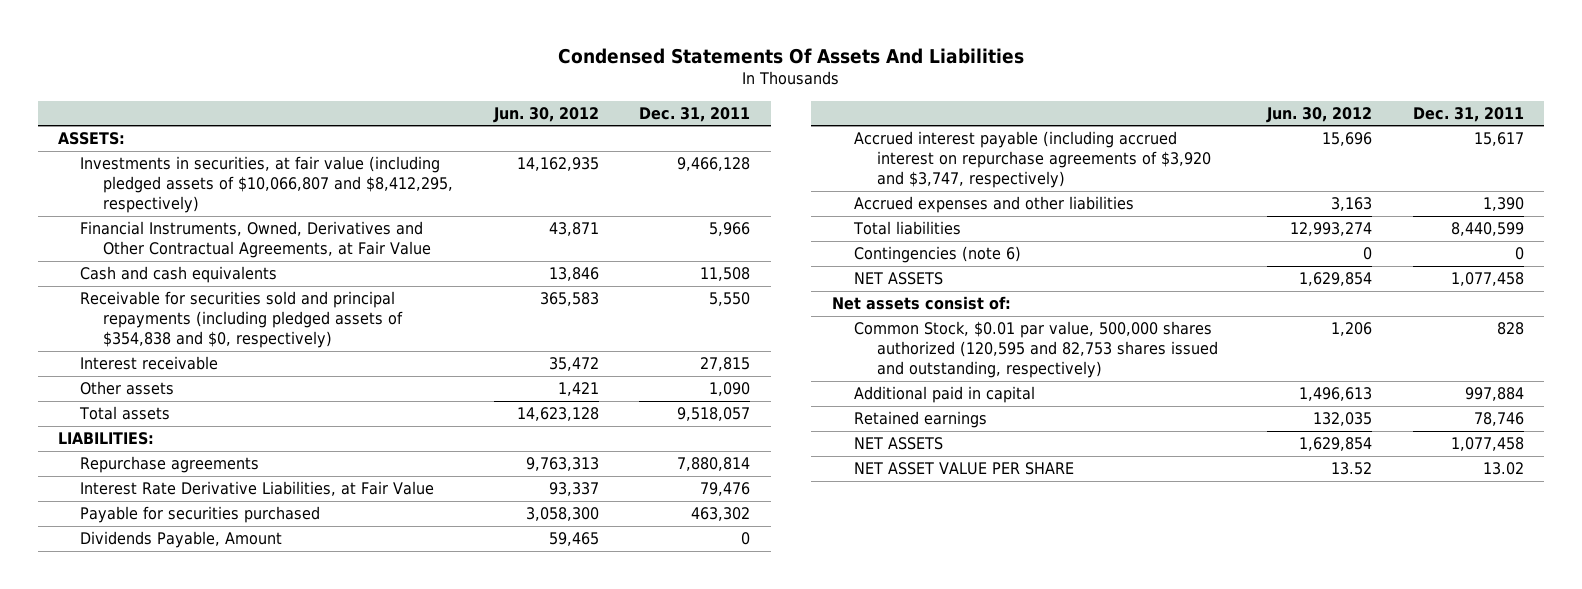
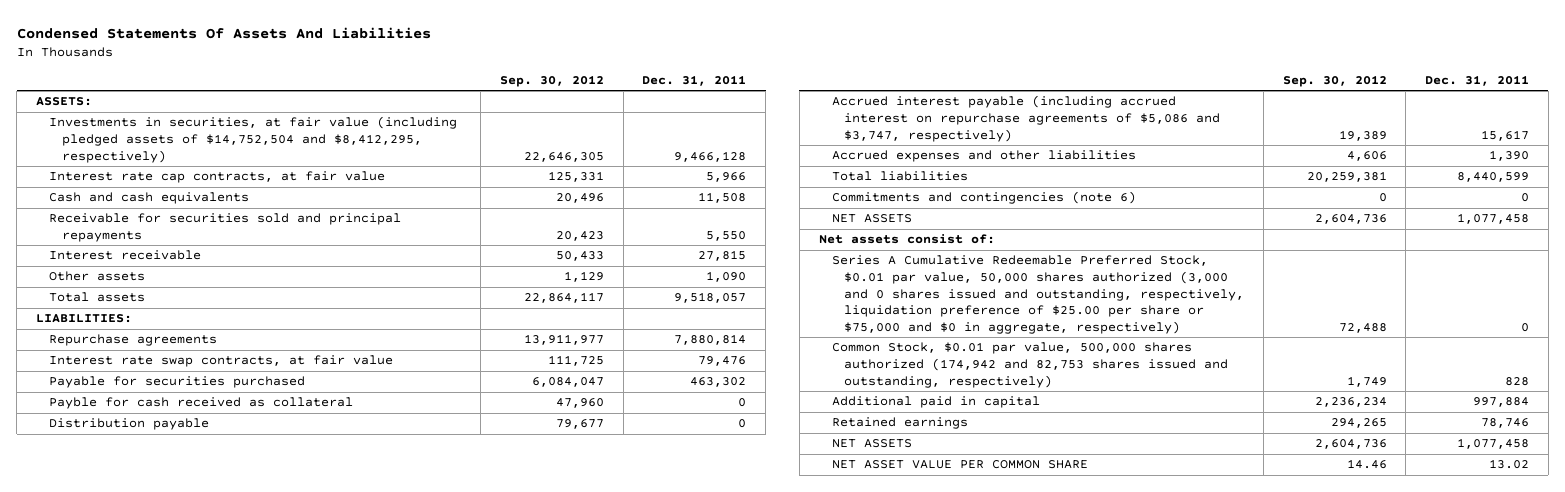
[492,106,599,123] Jun. 30, 2012 -> none
none -> [500,74,605,87] Sep. 30, 2012
[80,156,453,214] Investments in securities, at fair value (including pledged assets of $10,066,807 and $8,412,295, respectively) -> [48,116,457,163] Investments in securities, at fair value (including pledged assets of $14,752,504 and $8,412,295, respectively)
[80,221,431,259] Financial Instruments, Owned, Derivatives and Other Contractual Agreements, at Fair Value -> [48,171,385,184] Interest rate cap contracts, at fair value
[80,291,403,349] Receivable for securities sold and principal repayments (including pledged assets of $354,838 and $0, respectively) -> [48,213,401,242] Receivable for securities sold and principal repayments
[80,481,435,497] Interest Rate Derivative Liabilities, at Fair Value -> [48,355,393,368] Interest rate swap contracts, at fair value
[80,531,283,549] Dividends Payable, Amount -> none
none -> [48,397,353,410] Payble for cash received as collateral
none -> [48,418,209,431] Distribution payable
[854,131,1211,189] Accrued interest payable (including accrued interest on repurchase agreements of $3,920 and $3,747, respectively) -> [831,95,1221,142] Accrued interest payable (including accrued interest on repurchase agreements of $5,086 and $3,747, respectively)
[854,246,1022,264] Contingencies (note 6) -> [831,191,1136,205] Commitments and contingencies (note 6)
none -> [831,255,1245,334] Series A Cumulative Redeemable Preferred Stock, $0.01 par value, 50,000 shares authorized (3,000 and 0 shares issued and outstanding, respectively, liquidation preference of $25.00 per share or $75,000 and $0 in aggregate, respectively)
[854,321,1218,379] Common Stock, $0.01 par value, 500,000 shares authorized (120,595 and 82,753 shares issued and outstanding, respectively) -> [831,342,1229,388] Common Stock, $0.01 par value, 500,000 shares authorized (174,942 and 82,753 shares issued and outstanding, respectively)
[854,462,1075,476] NET ASSET VALUE PER SHARE -> [831,460,1088,470] NET ASSET VALUE PER COMMON SHARE

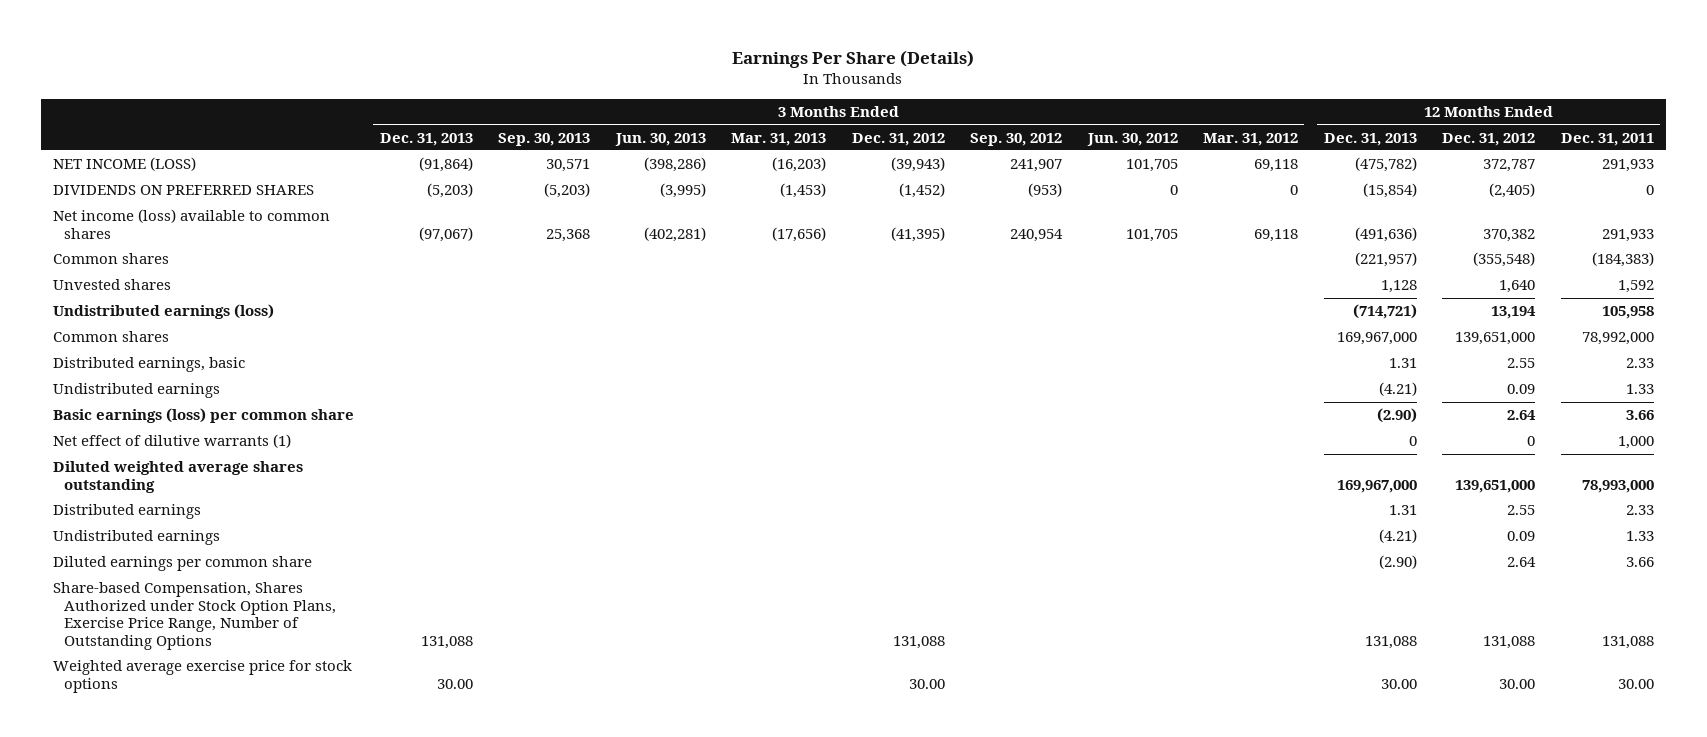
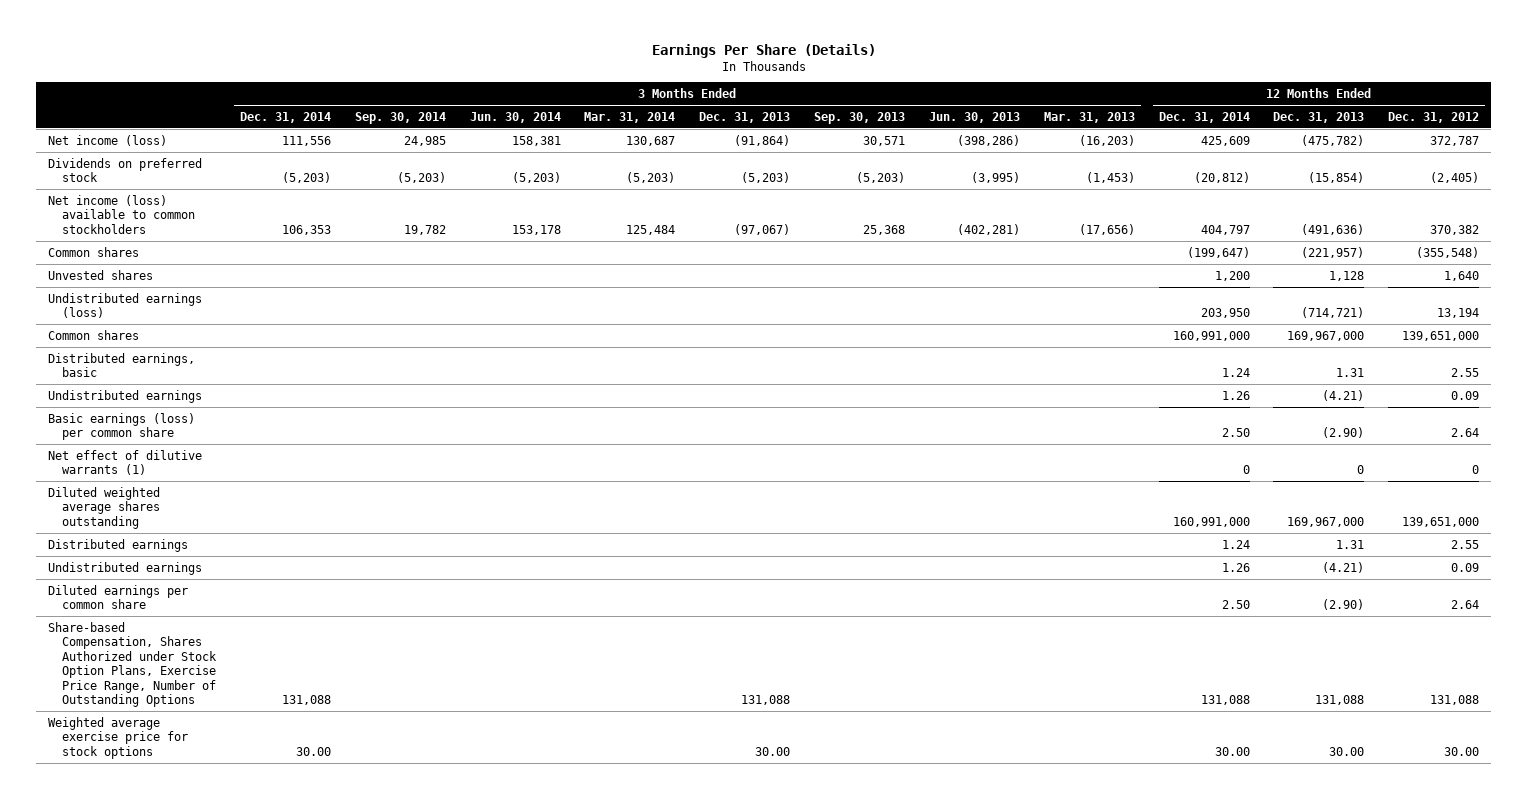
[851,132,945,146] Dec. 31, 2012 -> none
[970,132,1063,146] Sep. 30, 2012 -> none
[1086,132,1178,146] Jun. 30, 2012 -> none
[1203,132,1299,146] Mar. 31, 2012 -> none
[1560,132,1654,146] Dec. 31, 2011 -> none
none -> [239,111,331,123] Dec. 31, 2014
none -> [354,111,446,124] Sep. 30, 2014
none -> [469,111,561,123] Jun. 30, 2014
none -> [584,111,676,123] Mar. 31, 2014
none -> [1158,111,1250,123] Dec. 31, 2014
[53,157,197,172] NET INCOME (LOSS) -> [48,134,168,146] Net income (loss)
[53,185,315,196] DIVIDENDS ON PREFERRED SHARES -> [48,157,203,183] Dividends on preferred stock
[53,209,331,239] Net income (loss) available to common shares -> [48,194,196,234] Net income (loss) available to common stockholders

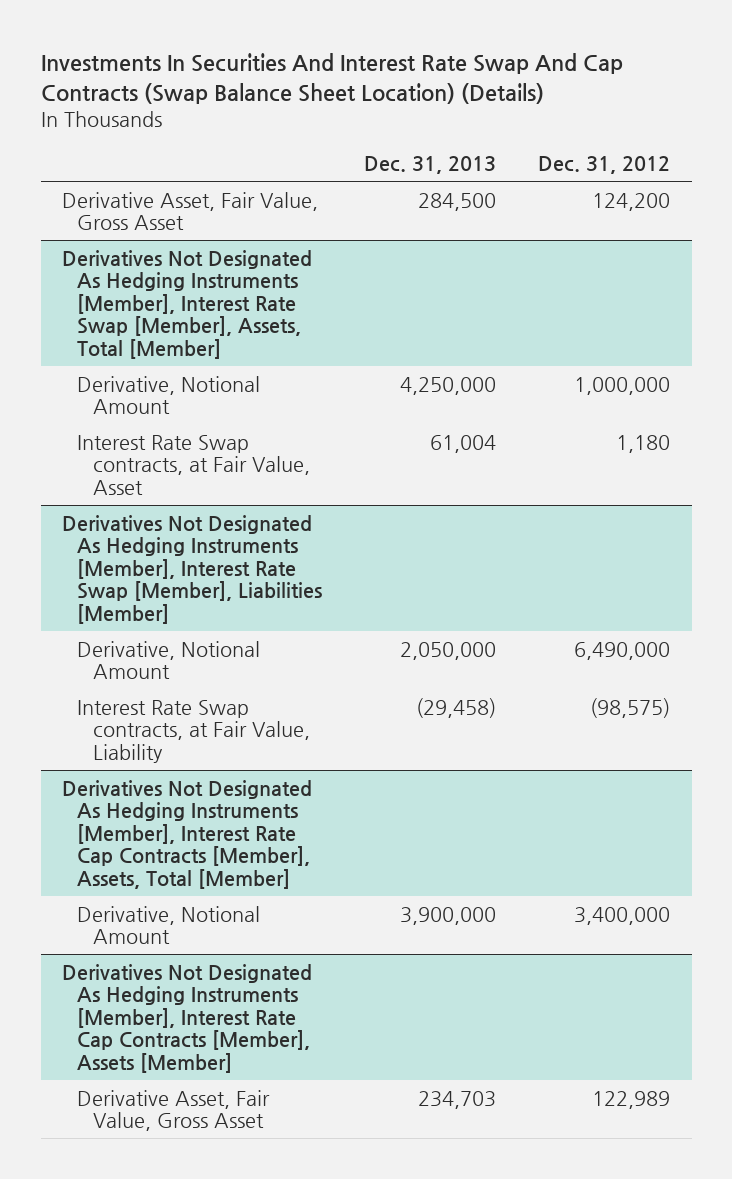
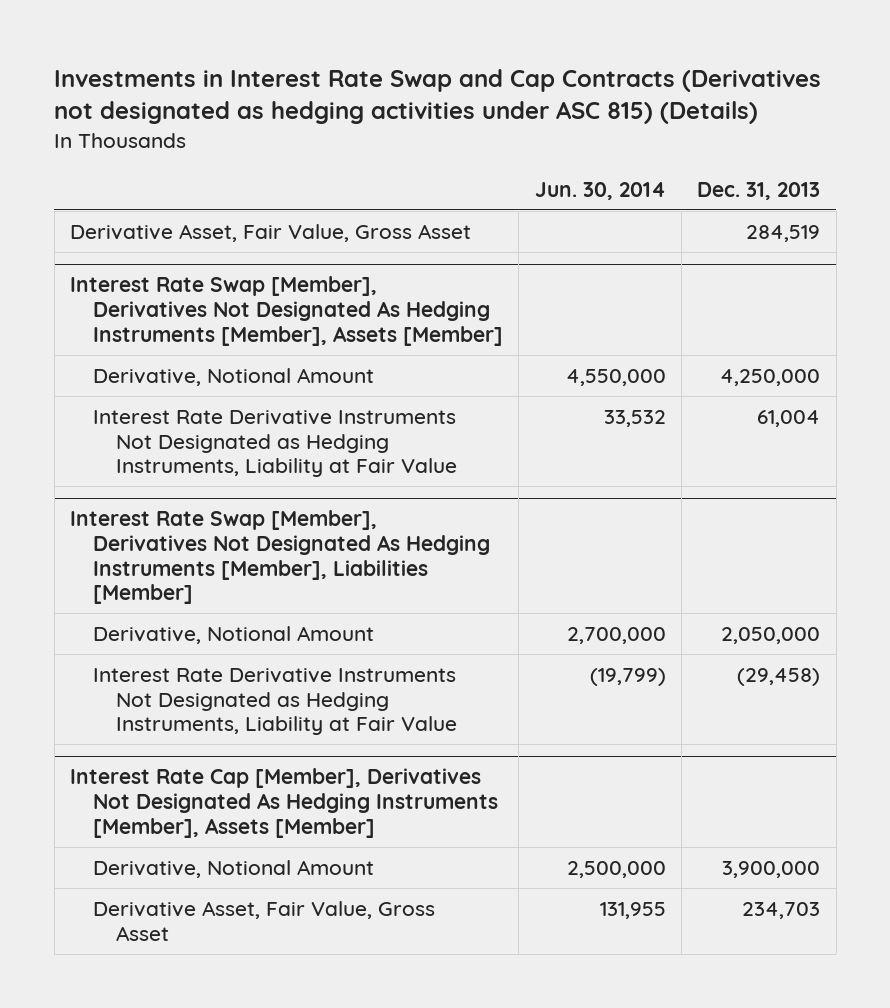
[40,53,623,105] Investments In Securities And Interest Rate Swap And Cap Contracts (Swap Balance Sheet Location) (Details) -> [54,68,822,125] Investments in Interest Rate Swap and Cap Contracts (Derivatives not designated as hedging activities under ASC 815) (Details)
[538,156,671,175] Dec. 31, 2012 -> none
none -> [534,181,666,200] Jun. 30, 2014
[418,192,497,211] 284,500 -> [746,225,821,243] 284,519
[61,249,312,359] Derivatives Not Designated As Hedging Instruments [Member], Interest Rate Swap [Member], Assets, Total [Member] -> [70,276,503,346] Interest Rate Swap [Member], Derivatives Not Designated As Hedging Instruments [Member], Assets [Member]
[77,434,310,495] Interest Rate Swap contracts, at Fair Value, Asset -> [92,410,457,478] Interest Rate Derivative Instruments Not Designated as Hedging Instruments, Liability at Fair Value
[61,514,323,624] Derivatives Not Designated As Hedging Instruments [Member], Interest Rate Swap [Member], Liabilities [Member] -> [70,510,490,605] Interest Rate Swap [Member], Derivatives Not Designated As Hedging Instruments [Member], Liabilities [Member]
[77,699,310,763] Interest Rate Swap contracts, at Fair Value, Liability -> [92,668,457,736] Interest Rate Derivative Instruments Not Designated as Hedging Instruments, Liability at Fair Value
[61,779,312,889] Derivatives Not Designated As Hedging Instruments [Member], Interest Rate Cap Contracts [Member], Assets, Total [Member] -> [70,768,498,838] Interest Rate Cap [Member], Derivatives Not Designated As Hedging Instruments [Member], Assets [Member]
[61,963,312,1073] Derivatives Not Designated As Hedging Instruments [Member], Interest Rate Cap Contracts [Member], Assets [Member] -> none

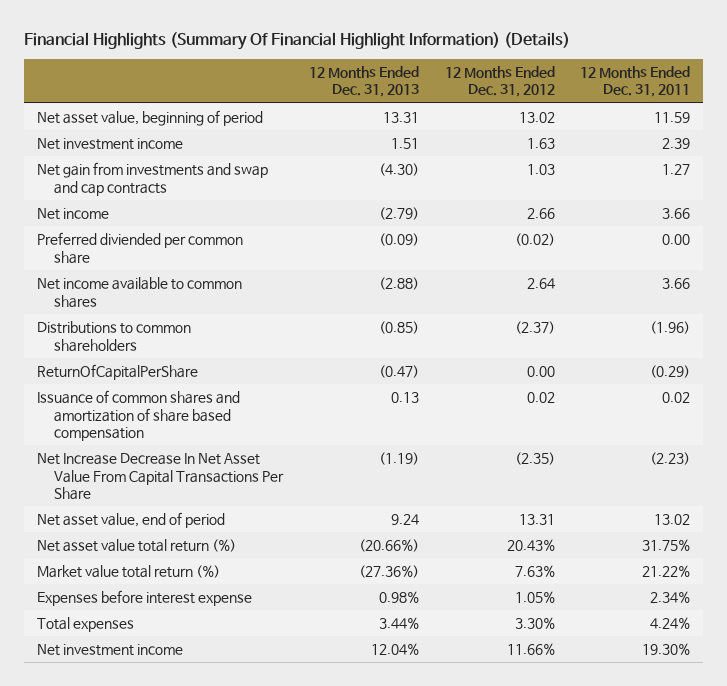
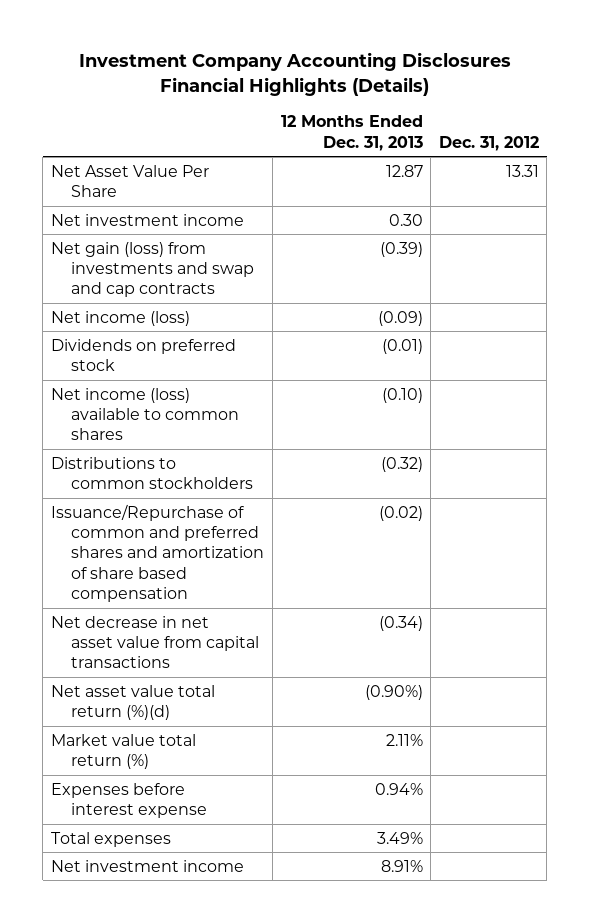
[23,32,570,51] Financial Highlights (Summary Of Financial Highlight Information) (Details) -> [78,52,511,96] Investment Company Accounting Disclosures Financial Highlights (Details)
[444,65,555,98] 12 Months Ended Dec. 31, 2012 -> none
[580,65,691,98] 12 Months Ended Dec. 31, 2011 -> none
none -> [438,135,539,151] Dec. 31, 2012
[36,232,243,264] Preferred diviended per common share -> none
[36,364,198,381] ReturnOfCapitalPerShare -> none
[36,512,225,529] Net asset value, end of period -> none
[36,110,263,127] Net asset value, beginning of period -> [50,164,209,197] Net Asset Value Per Share
[383,112,420,124] 13.31 -> [385,164,423,177] 12.87
[391,138,420,150] 1.51 -> [388,213,423,226] 0.30
[36,162,268,196] Net gain from investments and swap and cap contracts -> [50,241,255,298] Net gain (loss) from investments and swap and cap contracts
[379,163,420,177] (4.30) -> [379,241,423,257] (0.39)
[36,208,109,221] Net income -> [50,310,190,326] Net income (loss)
[379,207,420,221] (2.79) -> [377,310,423,326] (0.09)
none -> [50,338,236,371] Dividends on preferred stock
[36,277,242,308] Net income available to common shares -> [50,387,240,441] Net income (loss) available to common shares
[379,277,420,291] (2.88) -> [381,387,423,403] (0.10)
[36,321,191,352] Distributions to common shareholders -> [50,456,254,489] Distributions to common stockholders
[379,321,420,335] (0.85) -> [380,456,423,472] (0.32)
[36,390,240,442] Issuance of common shares and amortization of share based compensation -> [50,503,265,603] Issuance/Repurchase of common and preferred shares and amortization of share based compensation
[391,392,420,404] 0.13 -> [378,505,423,521] (0.02)
[36,453,285,501] Net Increase Decrease In Net Asset Value From Capital Transactions Per Share -> [50,615,260,669] Net decrease in net asset value from capital transactions
[379,452,420,466] (1.19) -> [378,615,423,631] (0.34)
[36,539,236,553] Net asset value total return (%) -> [50,684,215,720] Net asset value total return (%)(d)
[359,539,420,553] (20.66%) -> [364,684,423,700] (0.90%)
[359,565,420,579] (27.36%) -> [385,733,423,746] 2.11%
[379,591,420,604] 0.98% -> [374,782,423,795] 0.94%
[379,617,420,630] 3.44% -> [376,831,423,844] 3.49%
[371,643,420,656] 12.04% -> [380,859,423,872] 8.91%

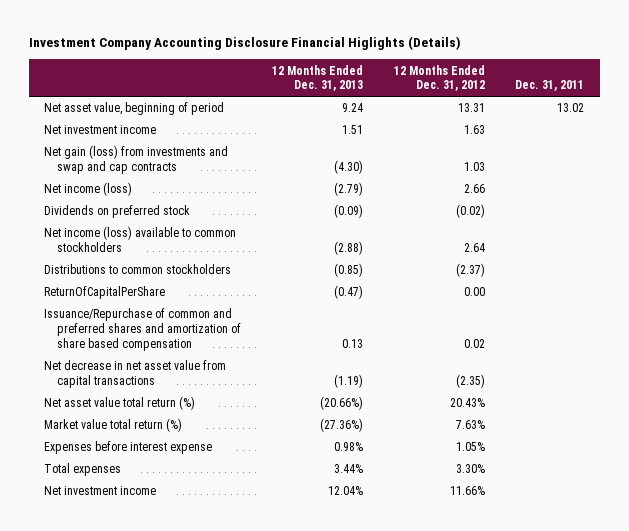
[78,52,511,96] Investment Company Accounting Disclosures Financial Highlights (Details) -> [28,36,461,51] Investment Company Accounting Disclosure Financial Higlights (Details)
[438,135,539,151] Dec. 31, 2012 -> none
none -> [393,64,485,92] 12 Months Ended Dec. 31, 2012
none -> [515,80,585,92] Dec. 31, 2011
[50,164,209,197] Net Asset Value Per Share -> [44,102,225,116] Net asset value, beginning of period
[385,164,423,177] 12.87 -> [341,103,363,113] 9.24
[388,213,423,226] 0.30 -> [341,125,363,135] 1.51
[379,241,423,257] (0.39) -> [333,160,363,175] (4.30)
[377,310,423,326] (0.09) -> [333,182,363,197] (2.79)
[381,338,423,354] (0.01) -> [333,204,363,219] (0.09)
[50,387,240,441] Net income (loss) available to common shares -> [44,226,237,253] Net income (loss) available to common stockholders
[381,387,423,403] (0.10) -> [333,241,363,256] (2.88)
[380,456,423,472] (0.32) -> [333,263,363,278] (0.85)
none -> [44,286,166,300] ReturnOfCapitalPerShare
[378,505,423,521] (0.02) -> [341,338,363,348] 0.13
[378,615,423,631] (0.34) -> [333,374,363,389] (1.19)
[50,684,215,720] Net asset value total return (%)(d) -> [44,396,196,411] Net asset value total return (%)
[364,684,423,700] (0.90%) -> [319,396,363,411] (20.66%)
[385,733,423,746] 2.11% -> [319,418,363,433] (27.36%)
[374,782,423,795] 0.94% -> [333,442,363,452] 0.98%
[376,831,423,844] 3.49% -> [333,464,363,474] 3.44%
[380,859,423,872] 8.91% -> [327,486,363,496] 12.04%

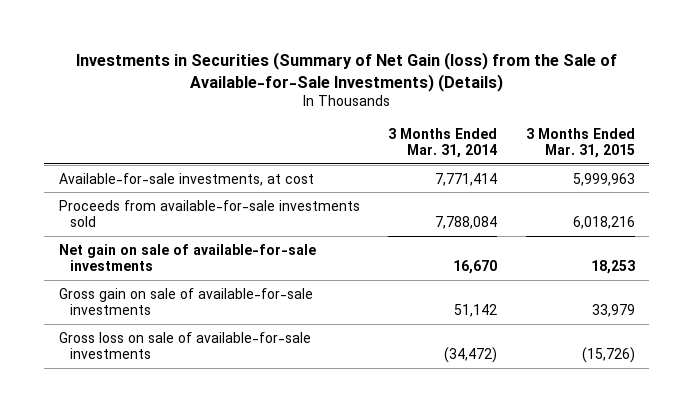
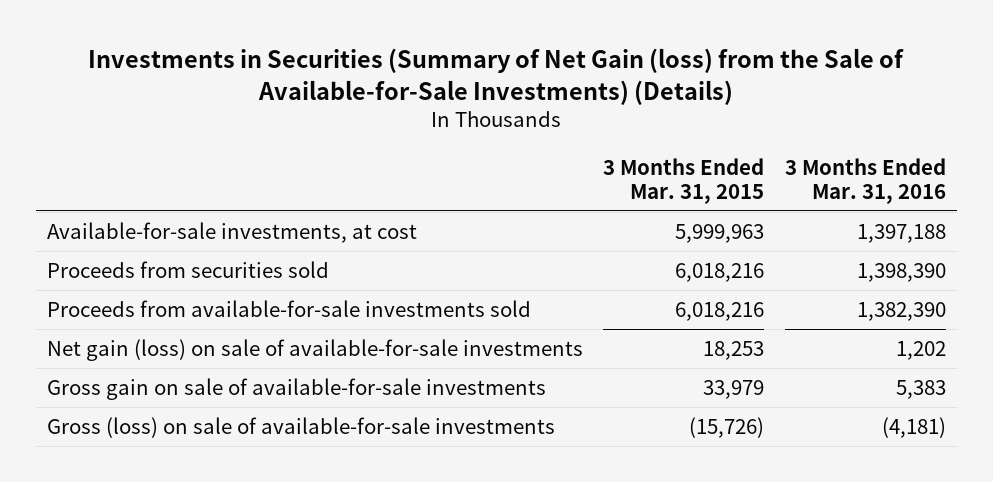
[388,127,498,159] 3 Months Ended Mar. 31, 2014 -> none
none -> [785,157,947,204] 3 Months Ended Mar. 31, 2016
none -> [46,261,329,279] Proceeds from securities sold
[58,243,316,272] Net gain on sale of available-for-sale investments -> [46,339,583,362] Net gain (loss) on sale of available-for-sale investments
[58,331,311,360] Gross loss on sale of available-for-sale investments -> [46,417,555,439] Gross (loss) on sale of available-for-sale investments

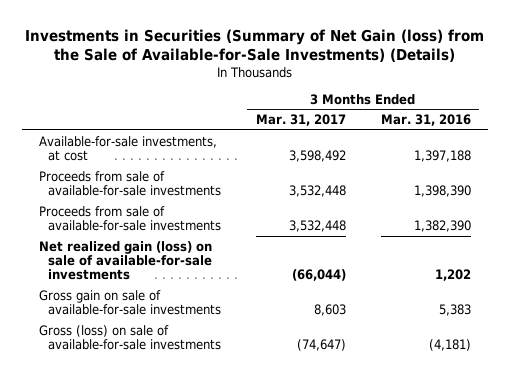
[603,157,765,204] 3 Months Ended Mar. 31, 2015 -> none
none -> [255,114,346,127] Mar. 31, 2017
[46,261,329,279] Proceeds from securities sold -> [39,170,222,196] Proceeds from sale of available-for-sale investments
[46,300,531,318] Proceeds from available-for-sale investments sold -> [39,205,222,231] Proceeds from sale of available-for-sale investments
[46,339,583,362] Net gain (loss) on sale of available-for-sale investments -> [39,240,213,281] Net realized gain (loss) on sale of available-for-sale investments

